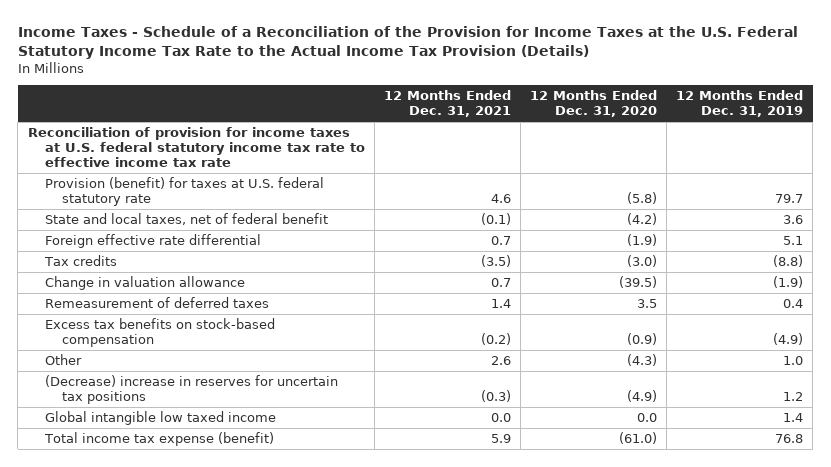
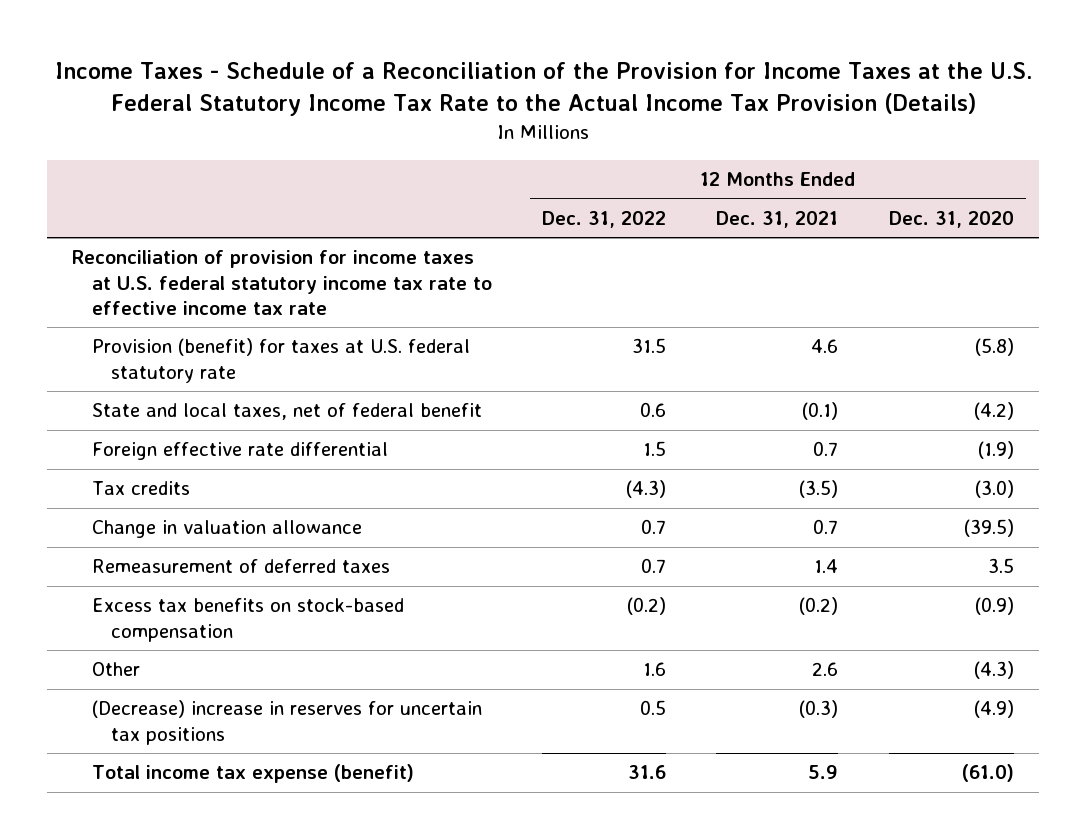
[676,90,804,118] 12 Months Ended Dec. 31, 2019 -> none
none -> [542,210,667,228] Dec. 31, 2022
[44,411,276,426] Global intangible low taxed income -> none

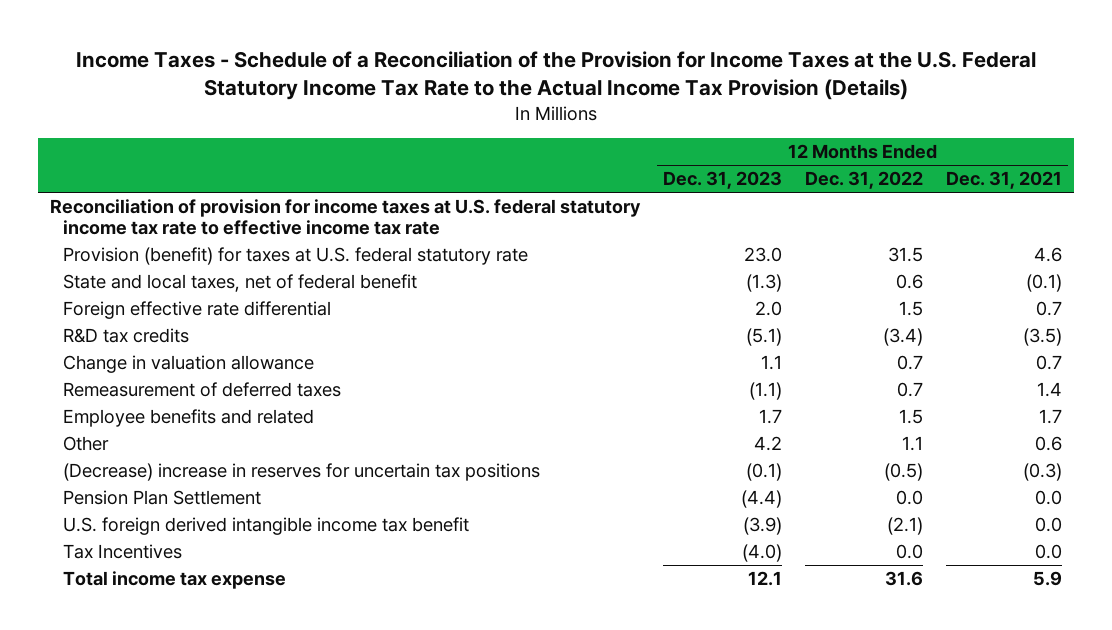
[888,210,1014,228] Dec. 31, 2020 -> none
none -> [662,171,782,190] Dec. 31, 2023
[91,481,190,496] Tax credits -> [62,328,189,344] R&D tax credits
[626,480,667,499] (4.3) -> [883,328,924,347] (3.4)
[91,598,404,642] Excess tax benefits on stock-based compensation -> none
none -> [62,409,314,428] Employee benefits and related
[643,662,667,677] 1.6 -> [902,436,924,452] 1.1
[812,662,839,677] 2.6 -> [1035,436,1063,452] 0.6
[640,700,667,716] 0.5 -> [884,463,924,482] (0.5)
none -> [62,490,261,506] Pension Plan Settlement
none -> [62,517,469,536] U.S. foreign derived intangible income tax benefit
none -> [62,544,182,560] Tax Incentives
[91,764,414,784] Total income tax expense (benefit) -> [62,571,286,590] Total income tax expense

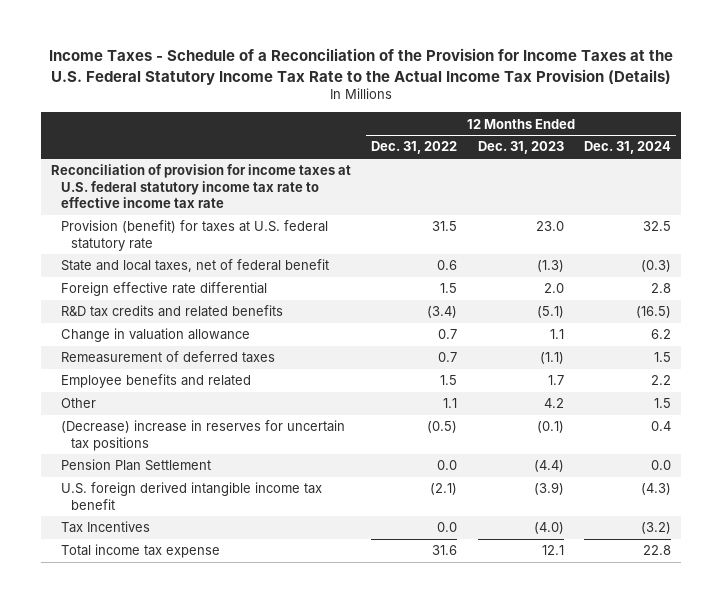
[946,171,1063,190] Dec. 31, 2021 -> none
none -> [584,141,672,155] Dec. 31, 2024
[62,328,189,344] R&D tax credits -> [61,305,284,318] R&D tax credits and related benefits

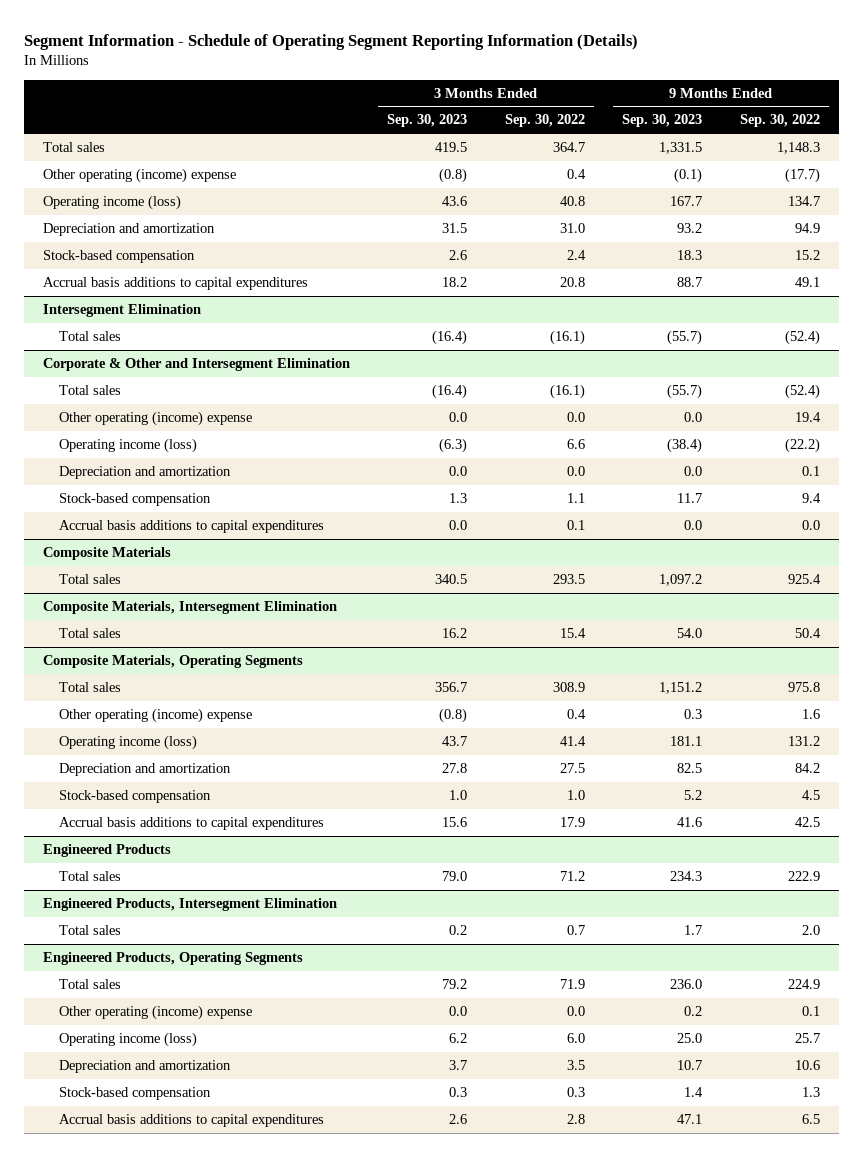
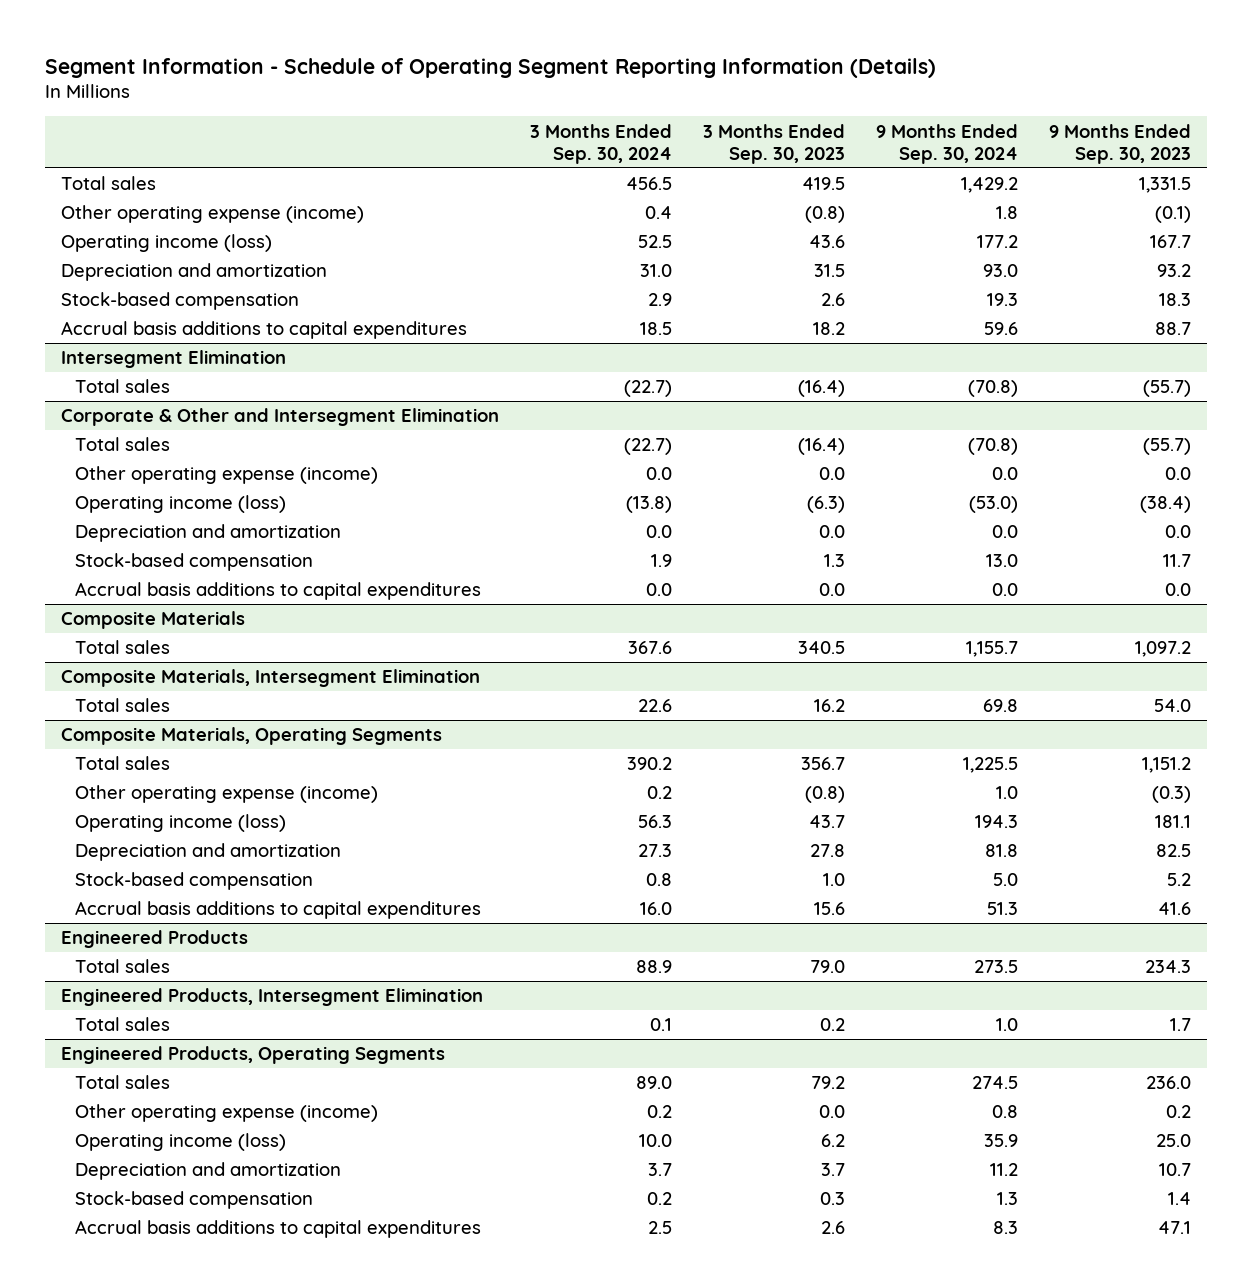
[504,114,585,128] Sep. 30, 2022 -> none
[740,114,821,128] Sep. 30, 2022 -> none
none -> [529,123,672,164] 3 Months Ended Sep. 30, 2024
none -> [875,123,1018,164] 9 Months Ended Sep. 30, 2024
[42,167,236,183] Other operating (income) expense -> [60,205,364,224] Other operating expense (income)
[58,410,252,426] Other operating (income) expense -> [74,466,378,485] Other operating expense (income)
[58,707,252,723] Other operating (income) expense -> [74,785,378,804] Other operating expense (income)
[684,708,703,719] 0.3 -> [1152,786,1192,804] (0.3)
[58,1004,252,1020] Other operating (income) expense -> [74,1104,378,1123] Other operating expense (income)

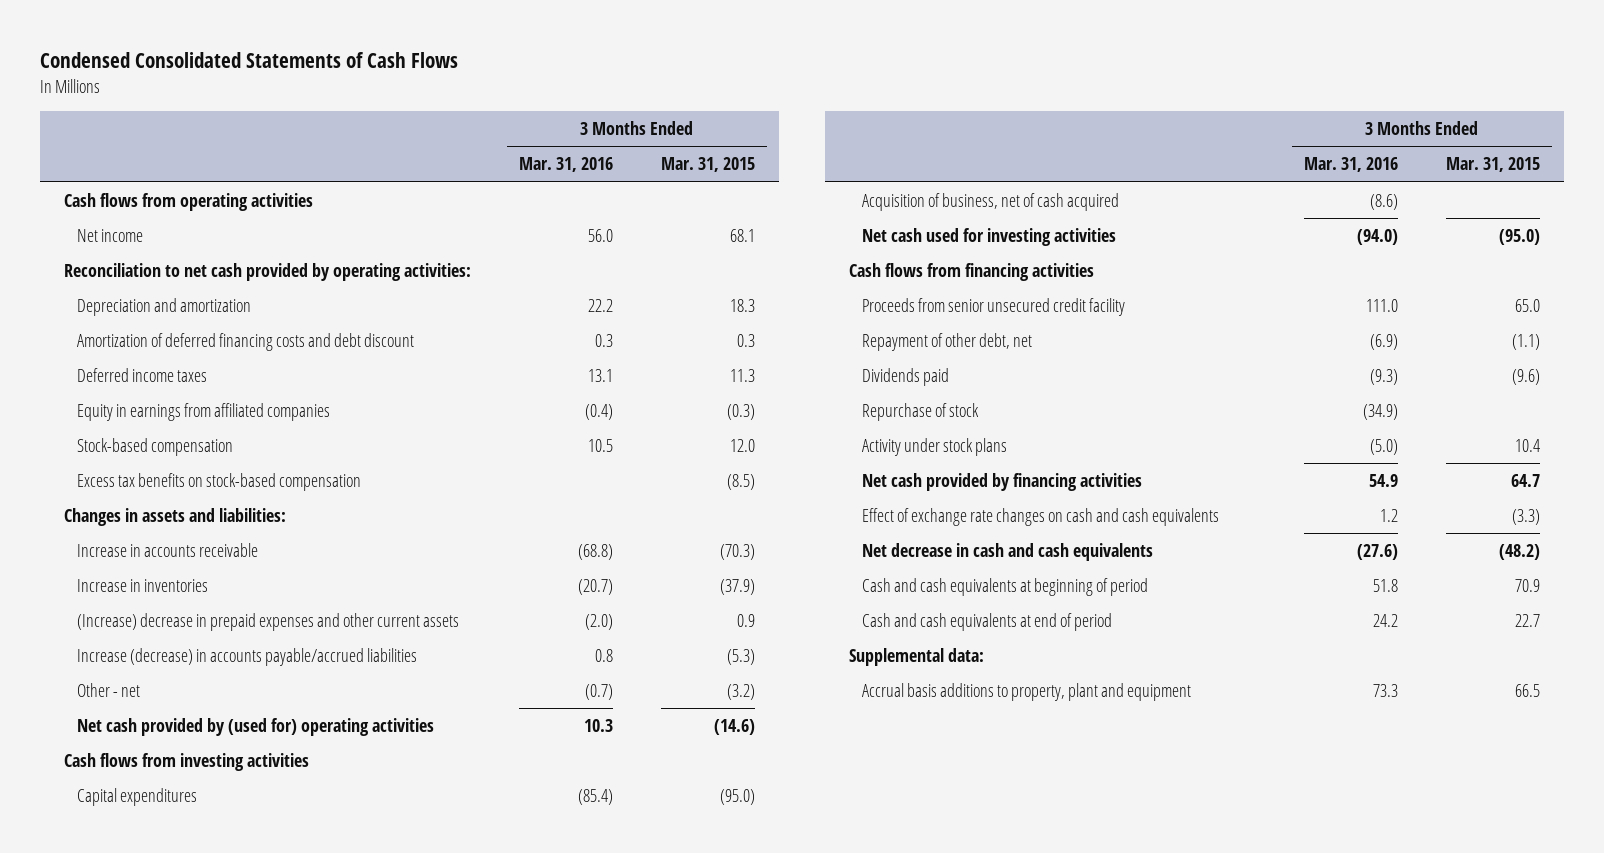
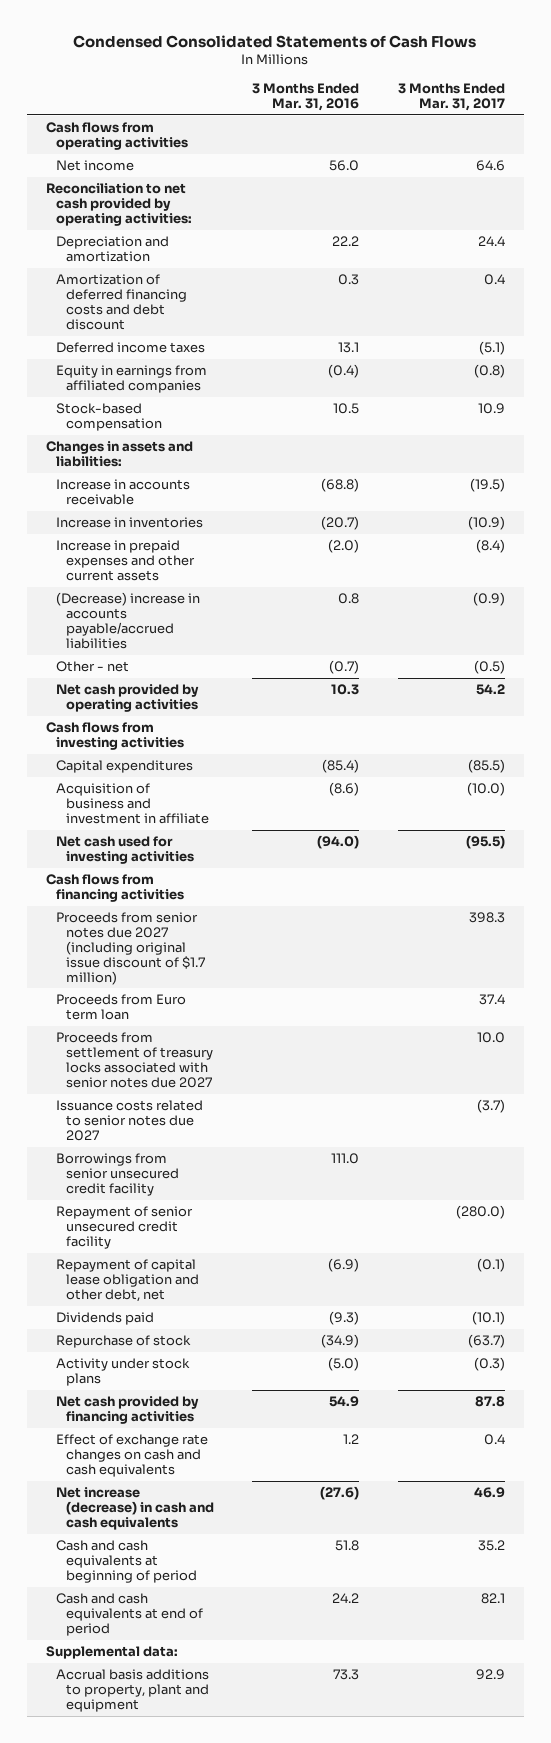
[661,157,756,173] Mar. 31, 2015 -> none
none -> [397,83,505,112] 3 Months Ended Mar. 31, 2017
[77,473,362,492] Excess tax benefits on stock-based compensation -> none
[77,613,460,632] (Increase) decrease in prepaid expenses and other current assets -> [55,540,195,581] Increase in prepaid expenses and other current assets
[77,648,418,667] Increase (decrease) in accounts payable/accrued liabilities -> [55,592,200,649] (Decrease) increase in accounts payable/accrued liabilities
[77,718,435,737] Net cash provided by (used for) operating activities -> [55,684,199,713] Net cash provided by operating activities
[861,193,1119,212] Acquisition of business, net of cash acquired -> none
none -> [55,783,209,824] Acquisition of business and investment in affiliate
none -> [55,912,205,985] Proceeds from senior notes due 2027 (including original issue discount of $1.7 million)
none -> [55,994,186,1021] Proceeds from Euro term loan
none -> [55,1032,213,1088] Proceeds from settlement of treasury locks associated with senior notes due 2027
none -> [55,1100,203,1141] Issuance costs related to senior notes due 2027
[861,298,1125,317] Proceeds from senior unsecured credit facility -> [55,1153,179,1196] Borrowings from senior unsecured credit facility
none -> [55,1206,193,1249] Repayment of senior unsecured credit facility
[861,333,1032,352] Repayment of other debt, net -> [55,1259,199,1302] Repayment of capital lease obligation and other debt, net
[861,543,1153,562] Net decrease in cash and cash equivalents -> [55,1487,214,1530] Net increase (decrease) in cash and cash equivalents

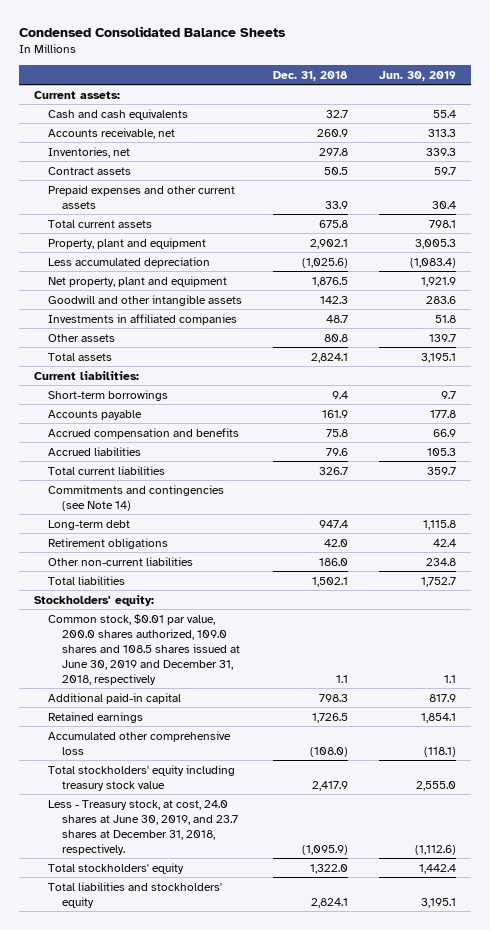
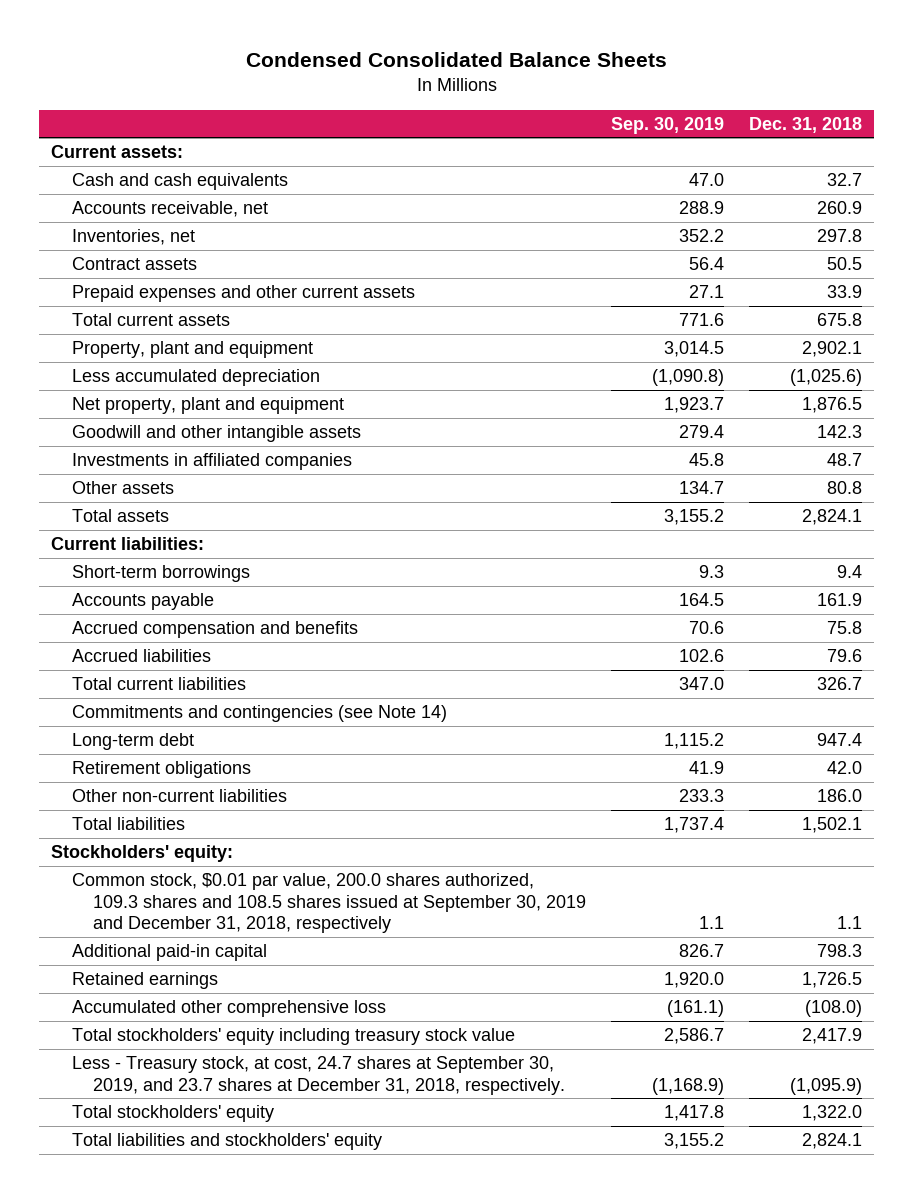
[378,70,456,81] Jun. 30, 2019 -> none
none -> [610,116,724,134] Sep. 30, 2019
[47,613,240,685] Common stock, $0.01 par value, 200.0 shares authorized, 109.0 shares and 108.5 shares issued at June 30, 2019 and December 31, 2018, respectively -> [72,873,586,933] Common stock, $0.01 par value, 200.0 shares authorized, 109.3 shares and 108.5 shares issued at September 30, 2019 and December 31, 2018, respectively
[47,799,238,855] Less - Treasury stock, at cost, 24.0 shares at June 30, 2019, and 23.7 shares at December 31, 2018, respectively. -> [72,1056,565,1095] Less - Treasury stock, at cost, 24.7 shares at September 30, 2019, and 23.7 shares at December 31, 2018, respectively.

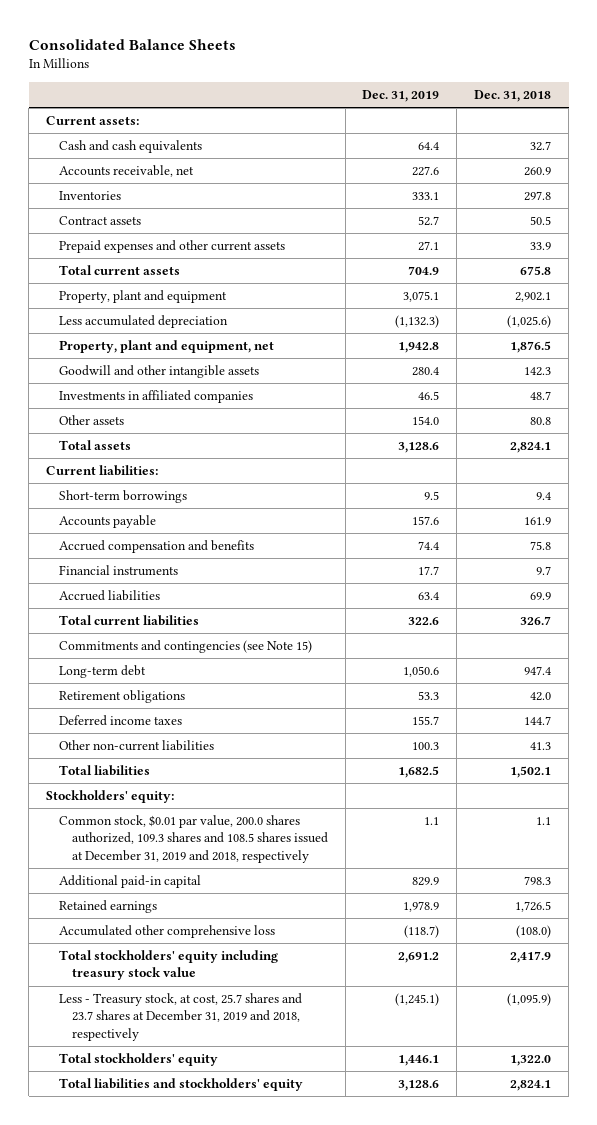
[245,51,667,67] Condensed Consolidated Balance Sheets -> [28,38,236,50] Consolidated Balance Sheets
[610,116,724,134] Sep. 30, 2019 -> none
none -> [362,89,440,102] Dec. 31, 2019
[72,229,196,246] Inventories, net -> [58,191,121,201] Inventories
[72,397,345,415] Net property, plant and equipment -> [58,340,274,354] Property, plant and equipment, net
none -> [58,565,178,577] Financial instruments
[826,649,862,663] 79.6 -> [530,592,552,601] 69.9
[72,705,448,723] Commitments and contingencies (see Note 14) -> [58,640,312,654] Commitments and contingencies (see Note 15)
none -> [58,715,182,727] Deferred income taxes
[816,789,862,803] 186.0 -> [530,742,552,751] 41.3
[72,873,586,933] Common stock, $0.01 par value, 200.0 shares authorized, 109.3 shares and 108.5 shares issued at September 30, 2019 and December 31, 2018, respectively -> [58,815,328,863] Common stock, $0.01 par value, 200.0 shares authorized, 109.3 shares and 108.5 shares issued at December 31, 2019 and 2018, respectively
[72,1056,565,1095] Less - Treasury stock, at cost, 24.7 shares at September 30, 2019, and 23.7 shares at December 31, 2018, respectively. -> [58,993,302,1041] Less - Treasury stock, at cost, 25.7 shares and 23.7 shares at December 31, 2019 and 2018, respectively

